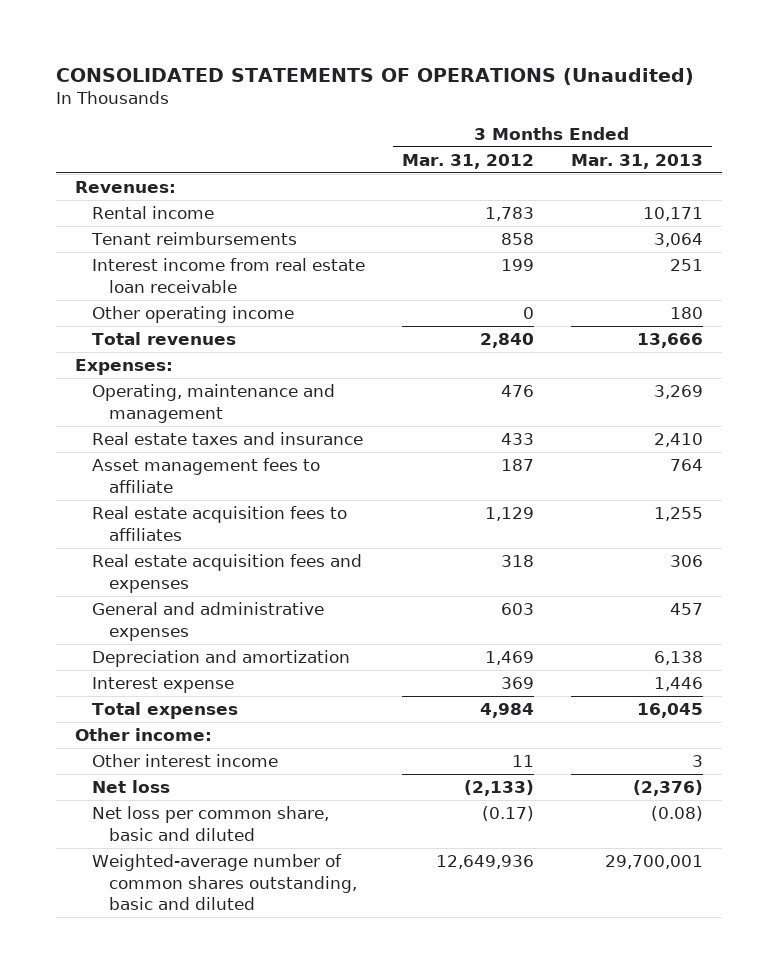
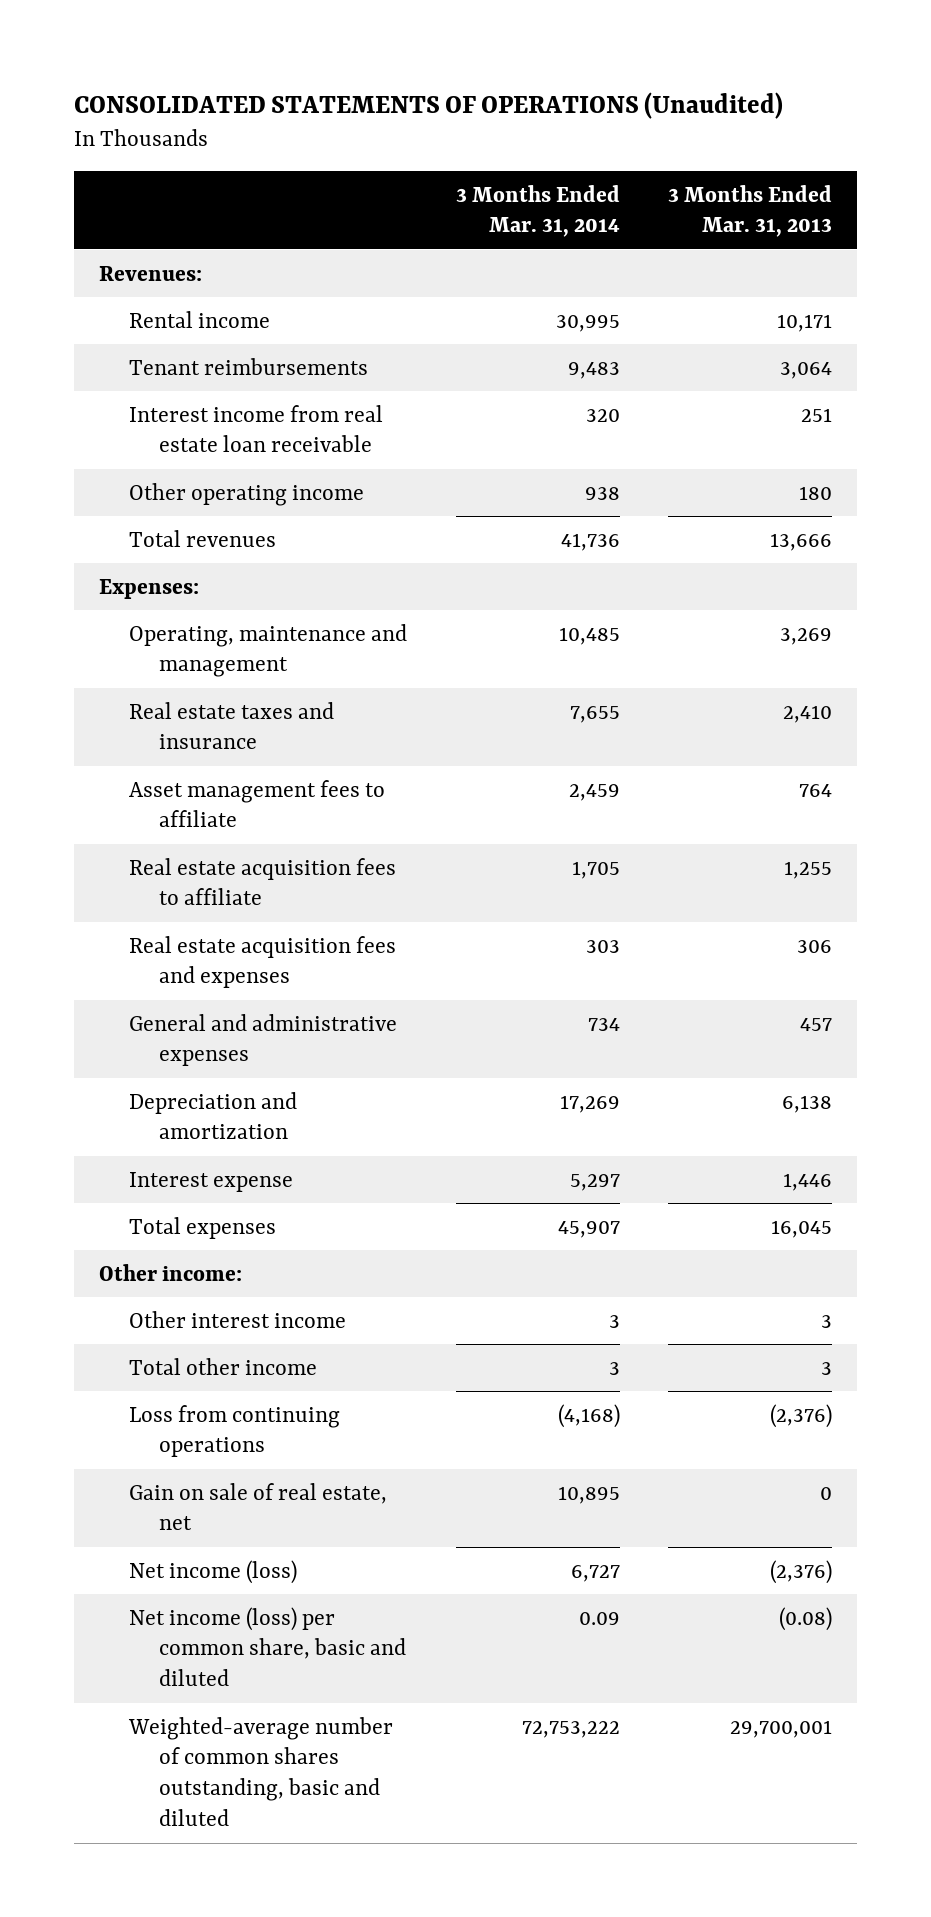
[401,153,534,169] Mar. 31, 2012 -> none
none -> [455,184,620,238] 3 Months Ended Mar. 31, 2014
[91,506,347,541] Real estate acquisition fees to affiliates -> [128,857,396,906] Real estate acquisition fees to affiliate
none -> [128,1357,317,1375] Total other income
none -> [128,1404,340,1458] Loss from continuing operations
none -> [128,1482,387,1531] Gain on sale of real estate, net
[91,780,170,794] Net loss -> [128,1559,297,1584] Net income (loss)
[91,806,329,841] Net loss per common share, basic and diluted -> [128,1606,407,1687] Net income (loss) per common share, basic and diluted

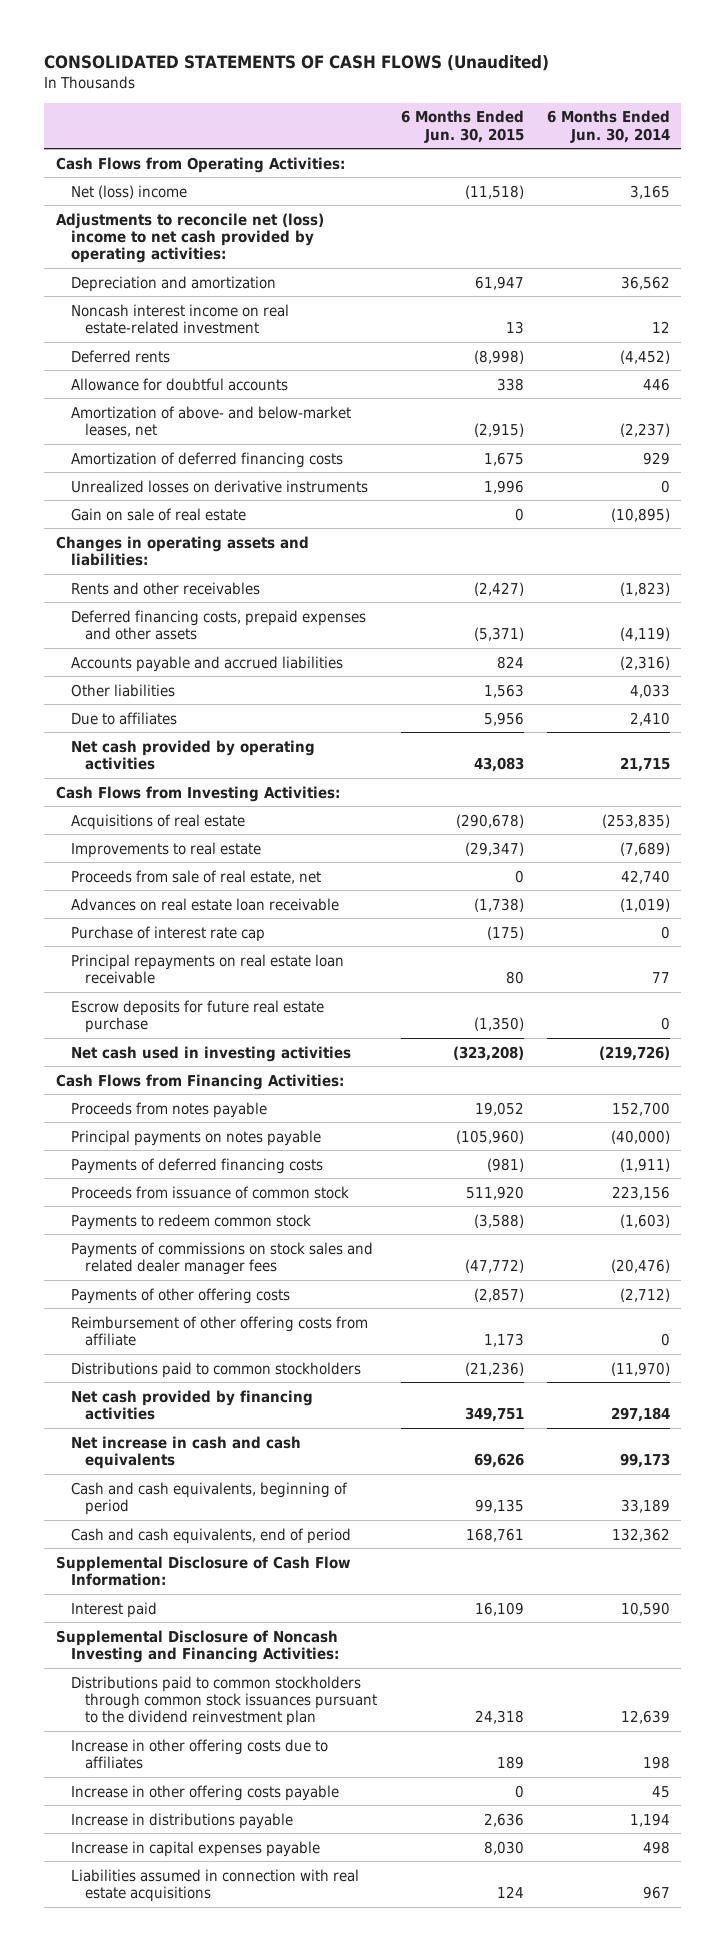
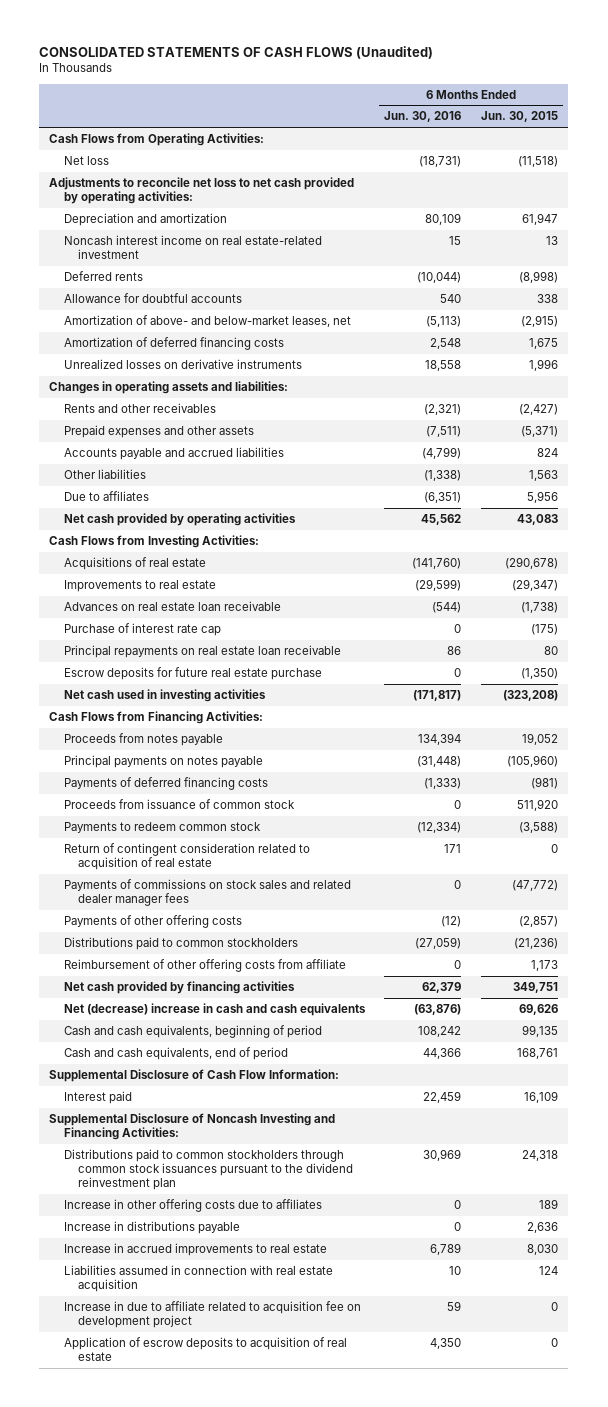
[546,110,670,143] 6 Months Ended Jun. 30, 2014 -> none
none -> [384,111,462,123] Jun. 30, 2016
[70,184,187,199] Net (loss) income -> [63,155,109,165] Net loss
[56,212,325,264] Adjustments to reconcile net (loss) income to net cash provided by operating activities: -> [49,176,355,205] Adjustments to reconcile net loss to net cash provided by operating activities:
[70,507,246,521] Gain on sale of real estate -> none
[70,609,366,641] Deferred financing costs, prepaid expenses and other assets -> [63,424,254,438] Prepaid expenses and other assets
[70,869,321,884] Proceeds from sale of real estate, net -> none
none -> [63,842,310,871] Return of contingent consideration related to acquisition of real estate
[70,1315,368,1347] Reimbursement of other offering costs from affiliate -> [63,958,346,972] Reimbursement of other offering costs from affiliate
[70,1435,301,1470] Net increase in cash and cash equivalents -> [63,1002,366,1016] Net (decrease) increase in cash and cash equivalents
[70,1784,339,1801] Increase in other offering costs payable -> none
[70,1840,320,1857] Increase in capital expenses payable -> [63,1242,327,1256] Increase in accrued improvements to real estate
[70,1868,359,1903] Liabilities assumed in connection with real estate acquisitions -> [63,1264,333,1293] Liabilities assumed in connection with real estate acquisition
none -> [63,1300,361,1329] Increase in due to affiliate related to acquisition fee on development project
none -> [63,1336,347,1362] Application of escrow deposits to acquisition of real estate

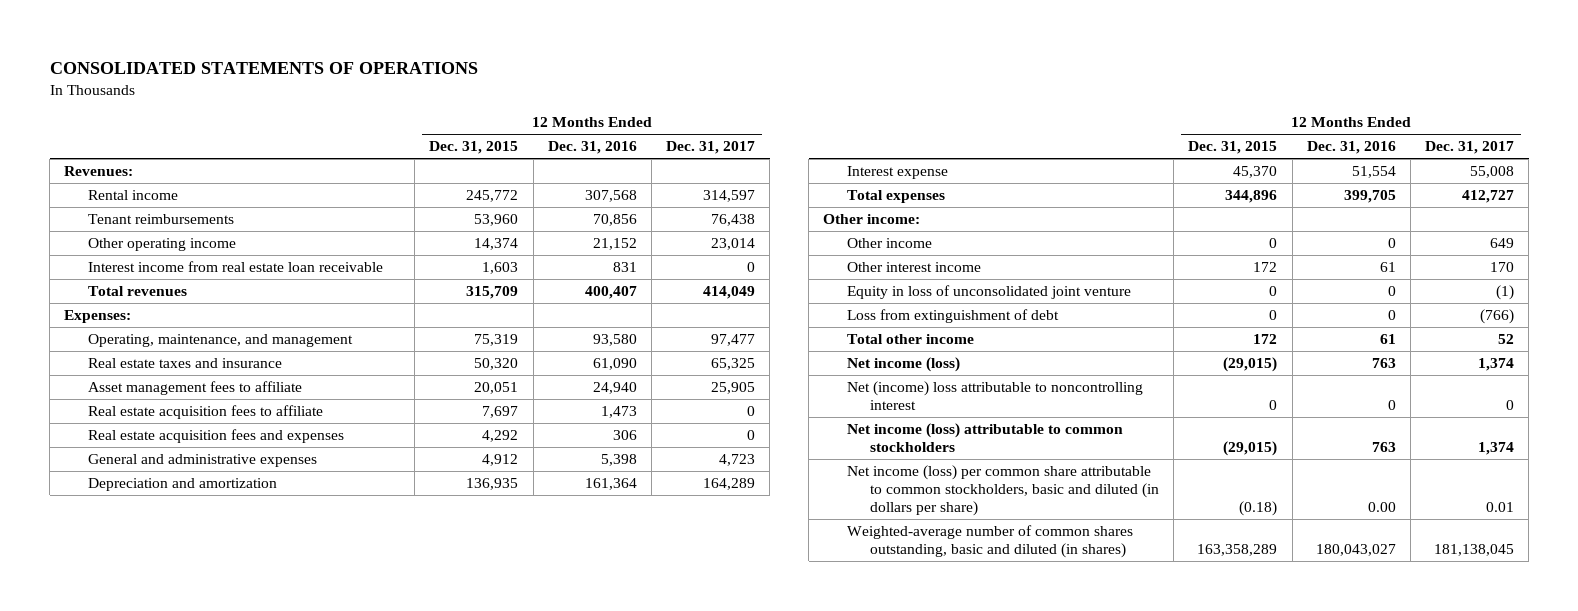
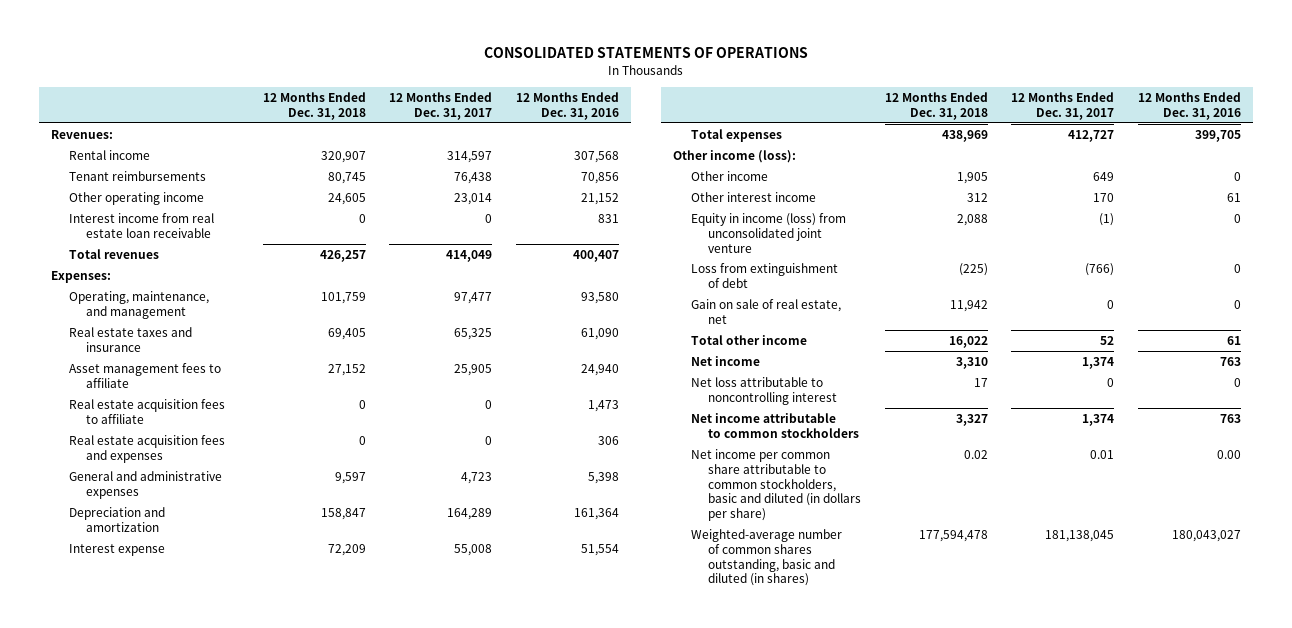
[429,141,519,155] Dec. 31, 2015 -> none
none -> [262,91,366,120] 12 Months Ended Dec. 31, 2018
[823,213,921,224] Other income: -> [673,149,797,163] Other income (loss):
[846,284,1131,299] Equity in loss of unconsolidated joint venture -> [690,212,846,253] Equity in income (loss) from unconsolidated joint venture
none -> [690,298,841,324] Gain on sale of real estate, net
[846,356,960,372] Net income (loss) -> [690,355,760,366] Net income
[846,380,1143,411] Net (income) loss attributable to noncontrolling interest -> [690,376,838,405] Net loss attributable to noncontrolling interest
[846,422,1123,453] Net income (loss) attributable to common stockholders -> [690,412,860,438] Net income attributable to common stockholders
[846,464,1160,517] Net income (loss) per common share attributable to common stockholders, basic and diluted (in dollars per share) -> [690,448,862,522] Net income per common share attributable to common stockholders, basic and diluted (in dollars per share)

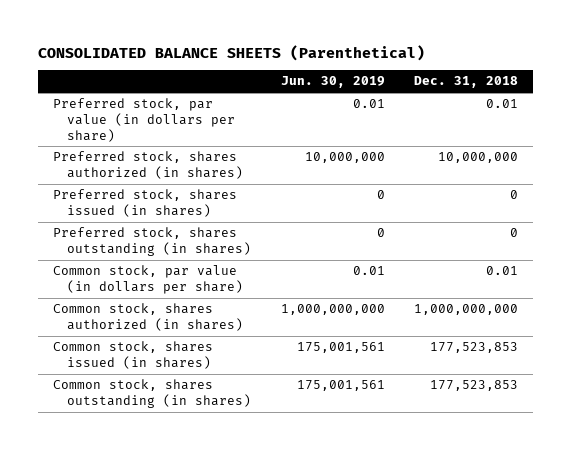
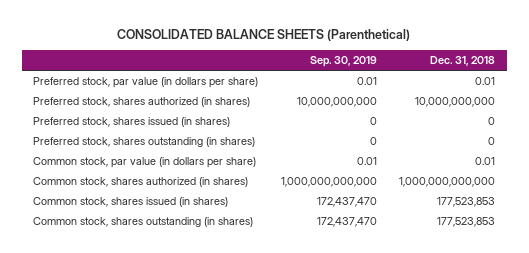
[280,76,385,89] Jun. 30, 2019 -> none
none -> [309,56,377,68] Sep. 30, 2019
[438,152,519,164] 10,000,000 -> [415,97,496,108] 10,000,000,000
[414,304,519,316] 1,000,000,000 -> [399,177,496,188] 1,000,000,000,000

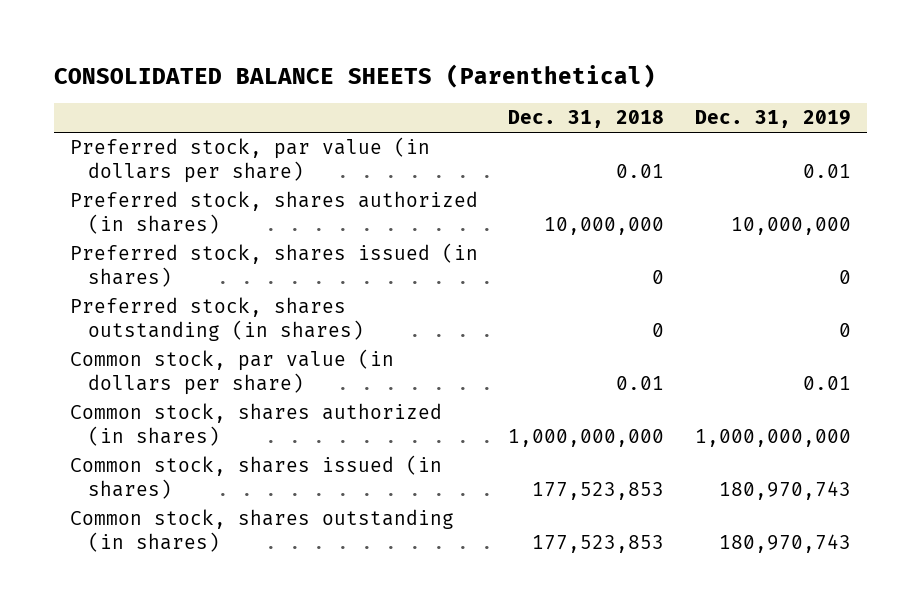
[309,56,377,68] Sep. 30, 2019 -> none
none -> [695,110,852,129] Dec. 31, 2019
[415,97,496,108] 10,000,000,000 -> [544,216,665,235] 10,000,000
[399,177,496,188] 1,000,000,000,000 -> [508,428,665,447] 1,000,000,000

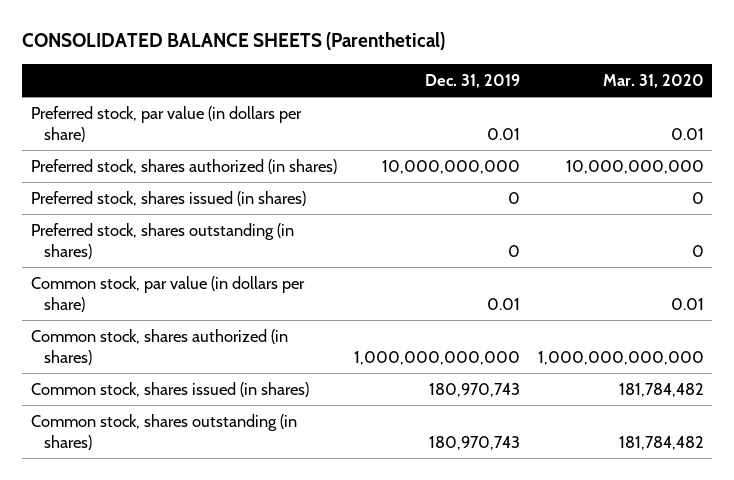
[508,110,665,129] Dec. 31, 2018 -> none
none -> [602,73,704,88] Mar. 31, 2020
[731,216,852,235] 10,000,000 -> [382,160,521,175] 10,000,000,000
[695,428,852,447] 1,000,000,000 -> [354,350,521,365] 1,000,000,000,000

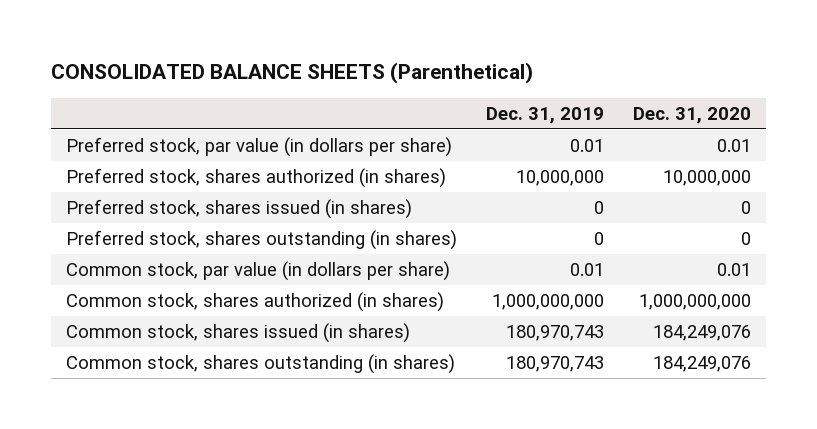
[602,73,704,88] Mar. 31, 2020 -> none
none -> [633,106,752,124] Dec. 31, 2020
[382,160,521,175] 10,000,000,000 -> [515,170,604,187] 10,000,000
[354,350,521,365] 1,000,000,000,000 -> [491,294,604,311] 1,000,000,000

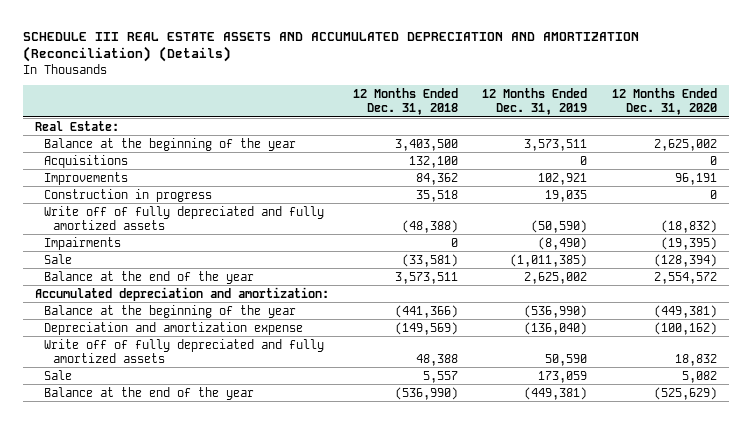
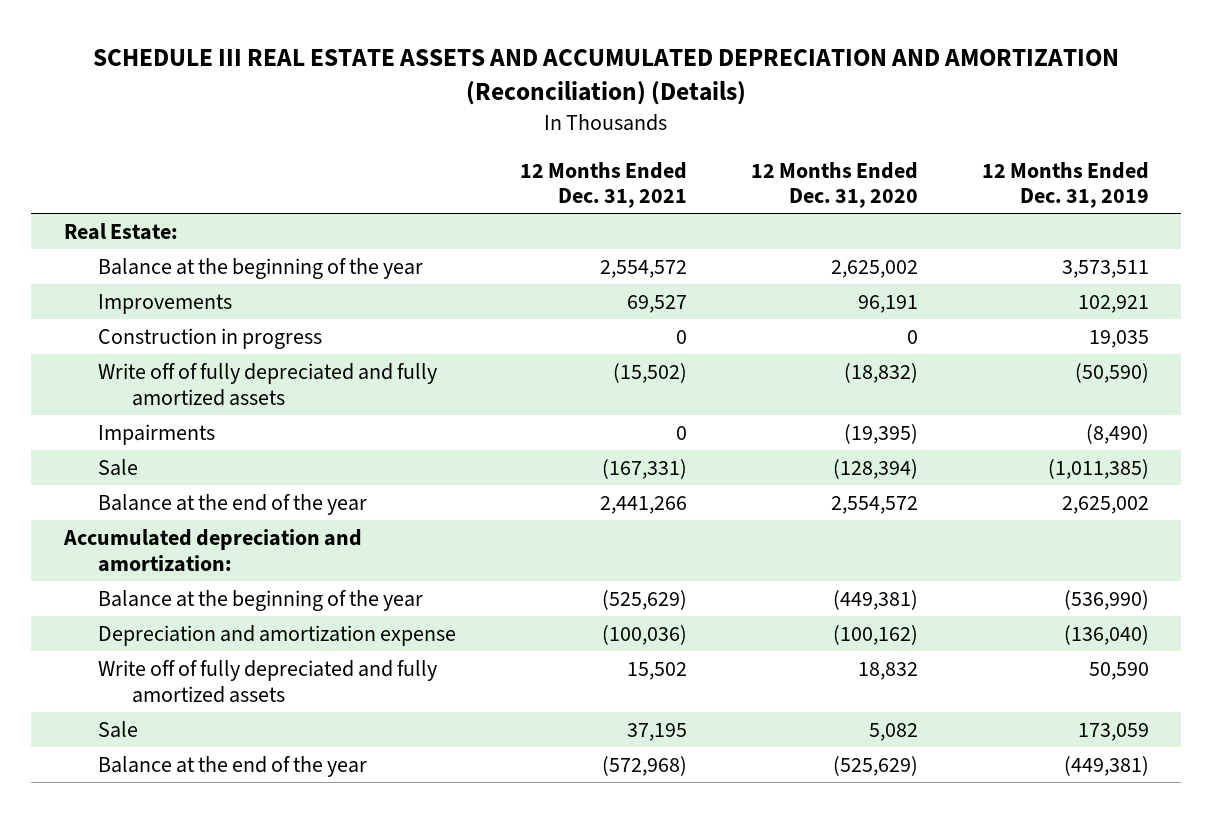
[353,87,459,116] 12 Months Ended Dec. 31, 2018 -> none
none -> [519,161,687,209] 12 Months Ended Dec. 31, 2021
[43,154,128,168] Acquisitions -> none

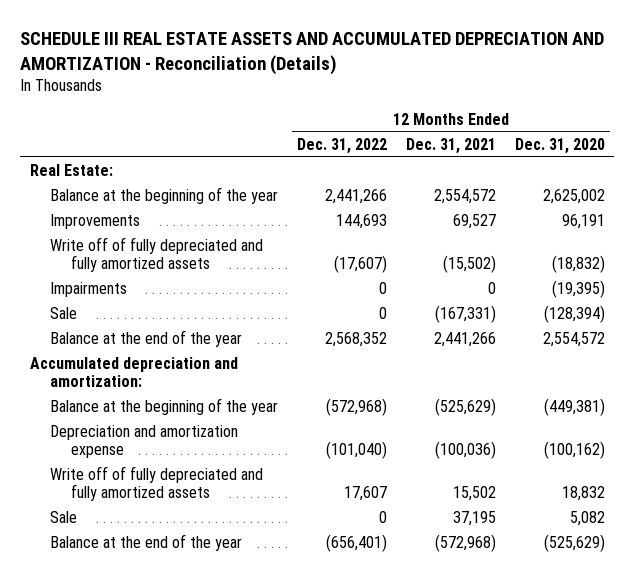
[93,48,1120,106] SCHEDULE III REAL ESTATE ASSETS AND ACCUMULATED DEPRECIATION AND AMORTIZATION (Reconciliation) (Details) -> [20,32,605,75] SCHEDULE III REAL ESTATE ASSETS AND ACCUMULATED DEPRECIATION AND AMORTIZATION - Reconciliation (Details)
[982,161,1150,209] 12 Months Ended Dec. 31, 2019 -> none
none -> [297,137,388,154] Dec. 31, 2022
[97,327,322,349] Construction in progress -> none

